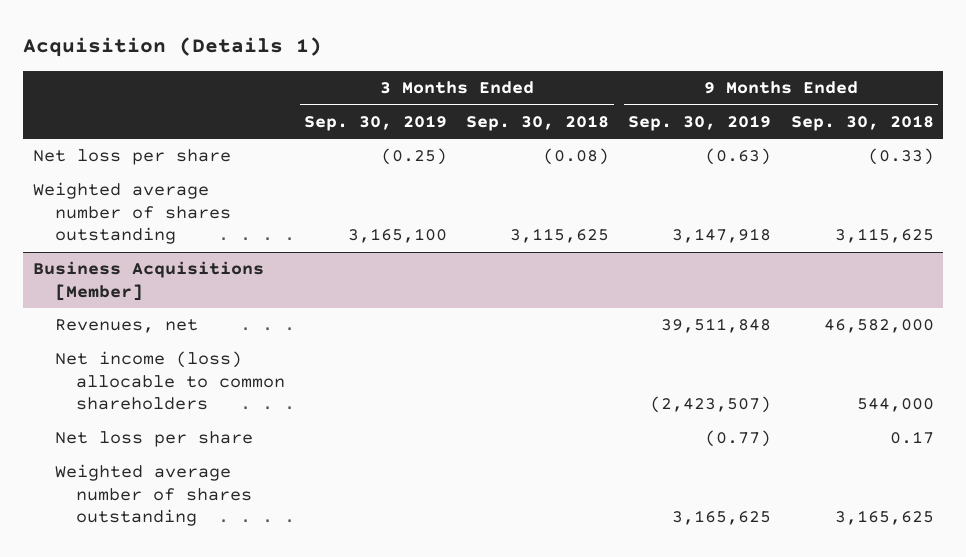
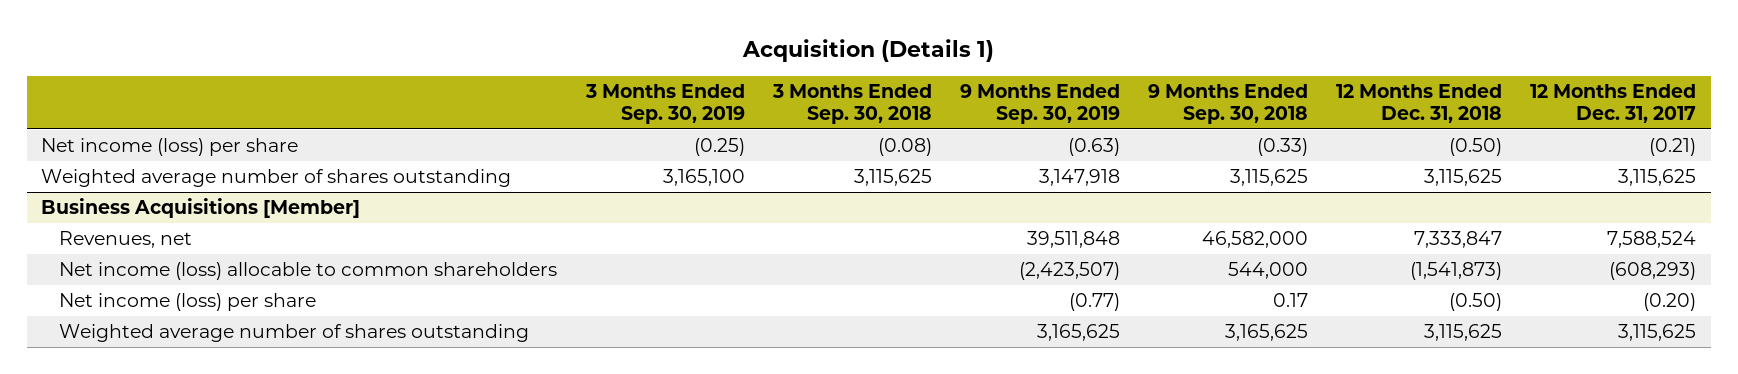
none -> [1336,83,1503,124] 12 Months Ended Dec. 31, 2018
none -> [1530,83,1697,124] 12 Months Ended Dec. 31, 2017
[32,149,231,166] Net loss per share -> [41,137,299,156] Net income (loss) per share
[54,431,253,448] Net loss per share -> [59,292,317,311] Net income (loss) per share

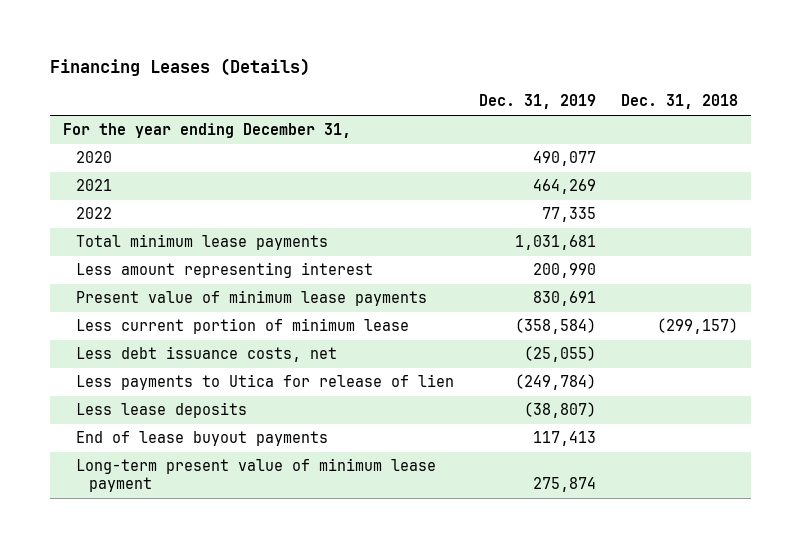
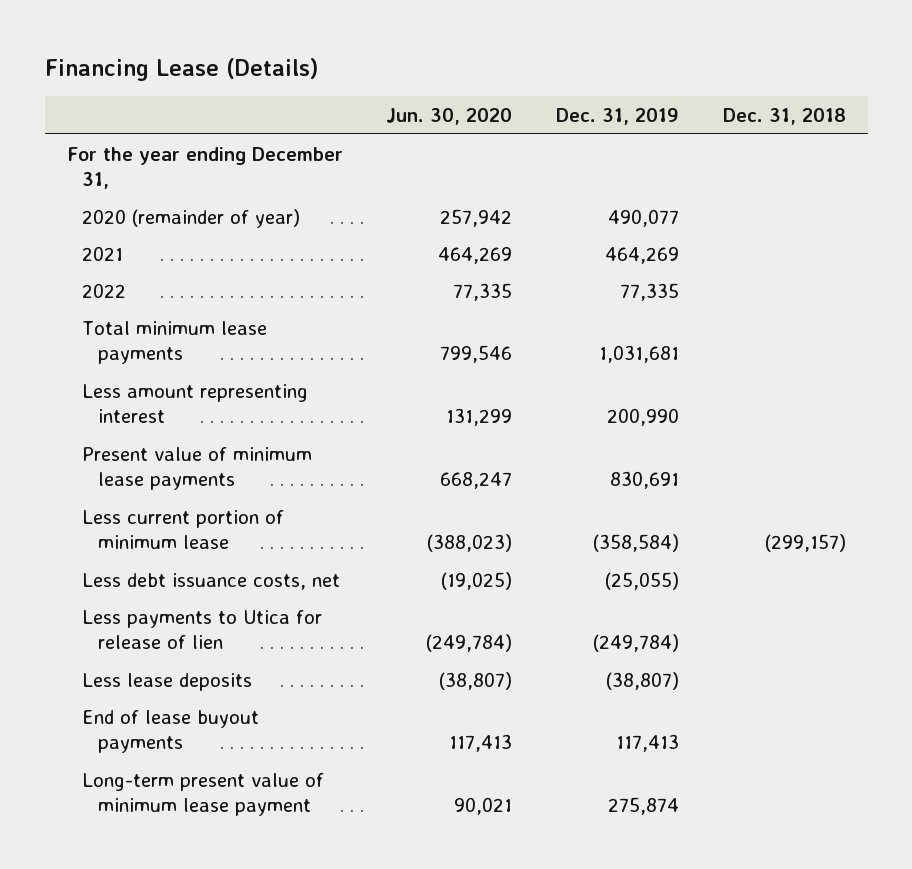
[50,57,311,76] Financing Leases (Details) -> [44,58,318,82] Financing Lease (Details)
none -> [386,107,513,125] Jun. 30, 2020
[76,151,113,164] 2020 -> [82,208,301,228] 2020 (remainder of year)

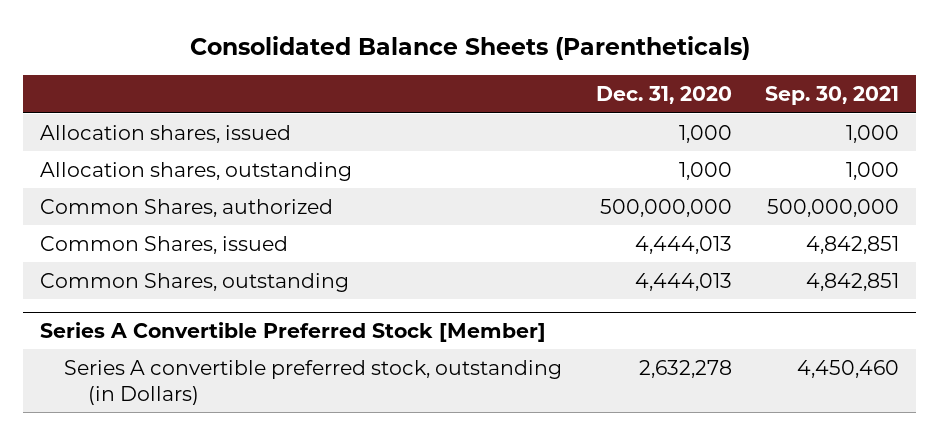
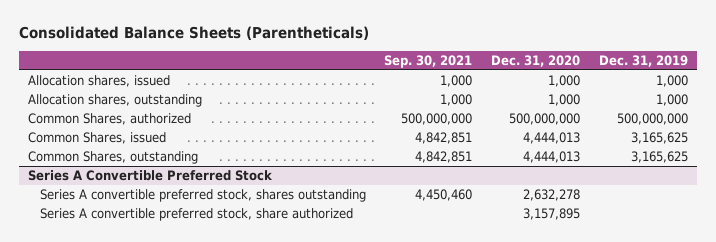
none -> [598,54,688,67] Dec. 31, 2019
[39,321,546,342] Series A Convertible Preferred Stock [Member] -> [27,169,272,181] Series A Convertible Preferred Stock
[64,359,563,405] Series A convertible preferred stock, outstanding (in Dollars) -> [39,188,366,202] Series A convertible preferred stock, shares outstanding
none -> [39,207,353,221] Series A convertible preferred stock, share authorized

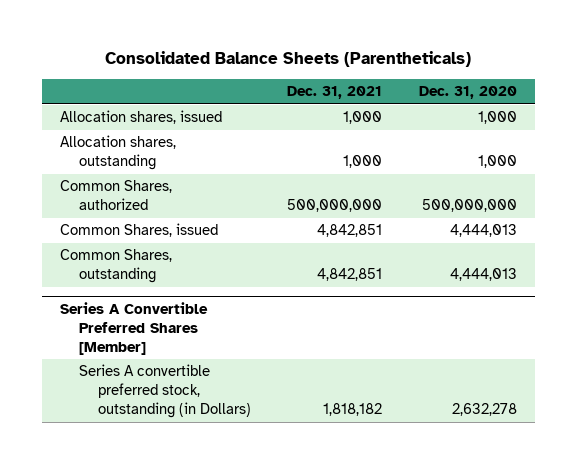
[384,54,473,68] Sep. 30, 2021 -> none
[598,54,688,67] Dec. 31, 2019 -> none
none -> [287,86,383,100] Dec. 31, 2021
[39,207,353,221] Series A convertible preferred stock, share authorized -> none
[27,169,272,181] Series A Convertible Preferred Stock -> [59,301,208,355] Series A Convertible Preferred Shares [Member]
[39,188,366,202] Series A convertible preferred stock, shares outstanding -> [78,364,252,419] Series A convertible preferred stock, outstanding (in Dollars)

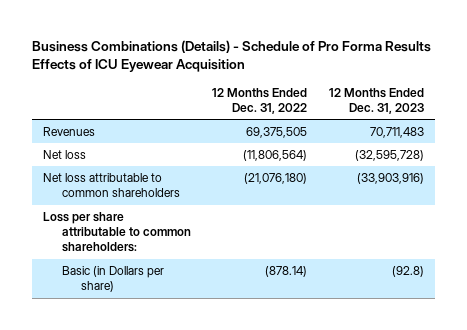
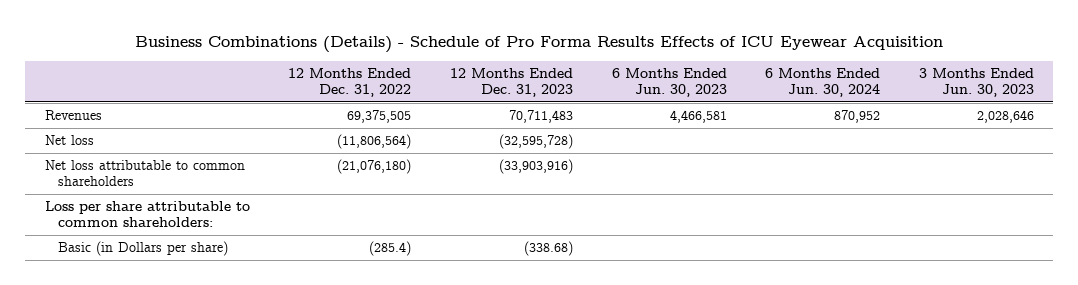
none -> [611,68,727,98] 6 Months Ended Jun. 30, 2023
none -> [765,68,881,98] 6 Months Ended Jun. 30, 2024
none -> [918,68,1034,98] 3 Months Ended Jun. 30, 2023
[265,266,308,278] (878.14) -> [369,241,412,257] (285.4)
[391,266,424,278] (92.8) -> [523,241,573,257] (338.68)

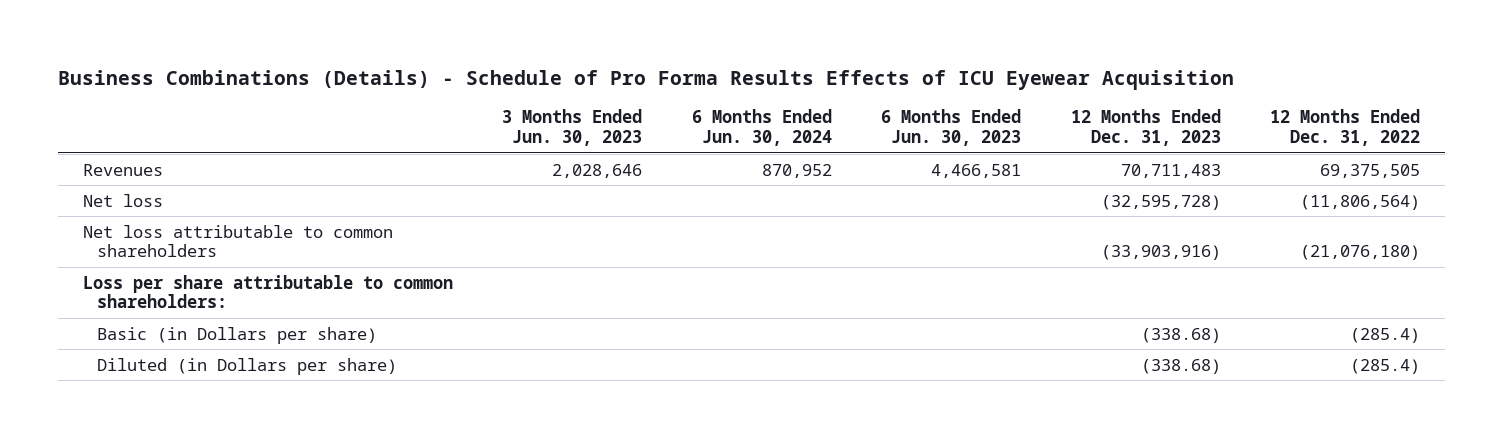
none -> [96,357,397,375] Diluted (in Dollars per share)

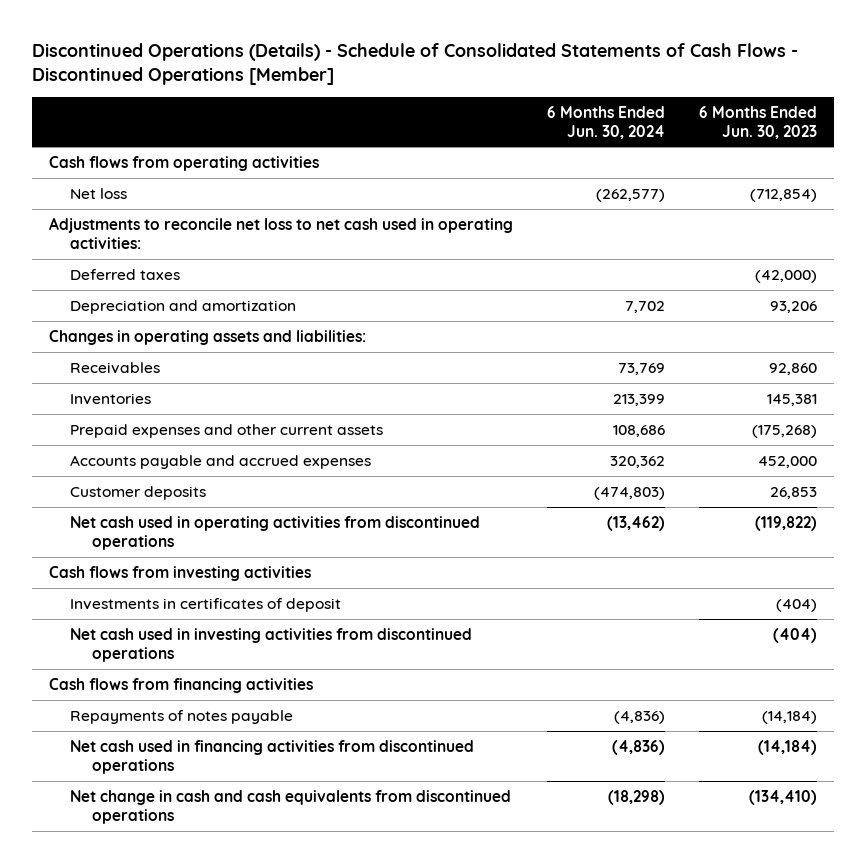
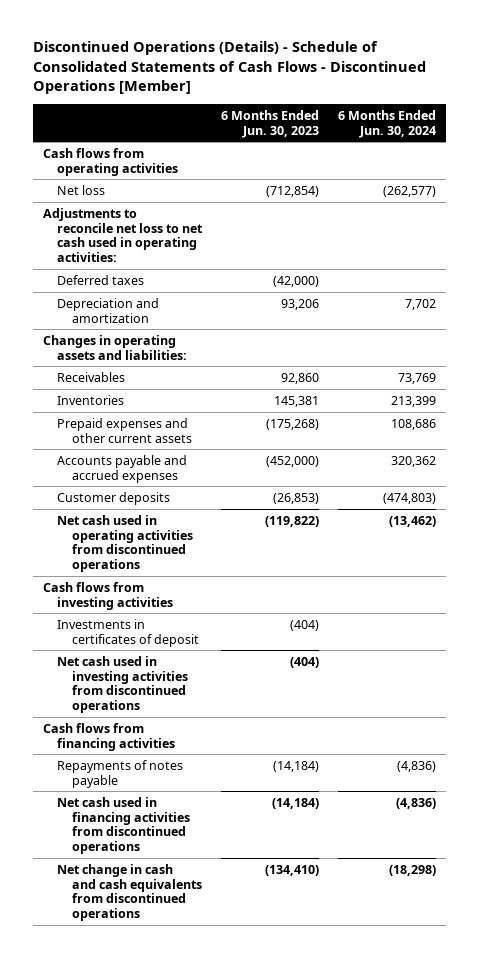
[758,455,818,468] 452,000 -> [266,455,320,467] (452,000)
[770,486,818,499] 26,853 -> [273,492,320,504] (26,853)

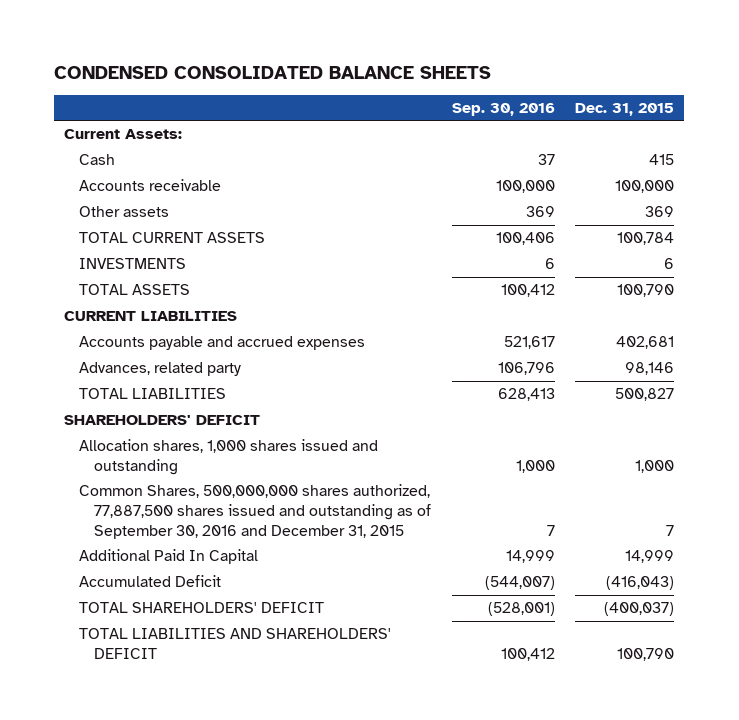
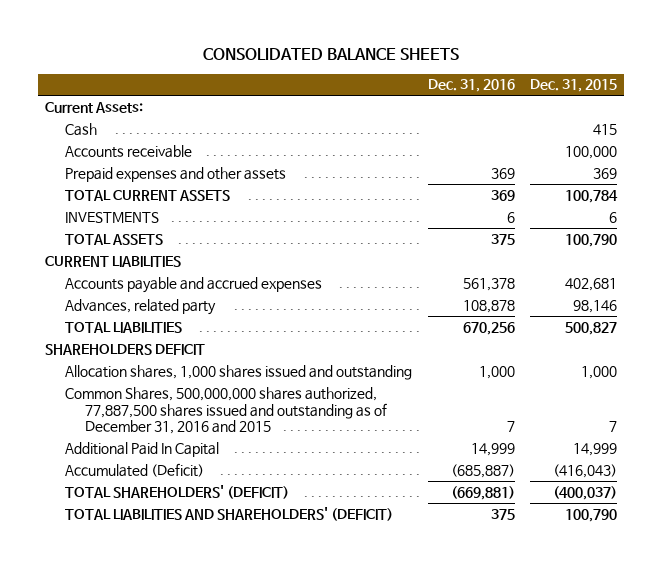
[54,65,492,79] CONDENSED CONSOLIDATED BALANCE SHEETS -> [203,47,460,60] CONSOLIDATED BALANCE SHEETS
[451,102,555,116] Sep. 30, 2016 -> none
none -> [427,79,515,93] Dec. 31, 2016
[79,206,170,218] Other assets -> [65,166,287,182] Prepaid expenses and other assets
[64,415,261,426] SHAREHOLDERS' DEFICIT -> [45,343,206,355] SHAREHOLDERS DEFICIT
[79,484,432,539] Common Shares, 500,000,000 shares authorized, 77,887,500 shares issued and outstanding as of September 30, 2016 and December 31, 2015 -> [65,386,388,435] Common Shares, 500,000,000 shares authorized, 77,887,500 shares issued and outstanding as of December 31, 2016 and 2015
[79,575,222,588] Accumulated Deficit -> [65,462,205,477] Accumulated (Deficit)
[79,602,325,614] TOTAL SHAREHOLDERS' DEFICIT -> [65,484,290,499] TOTAL SHAREHOLDERS' (DEFICIT)
[79,628,392,659] TOTAL LIABILITIES AND SHAREHOLDERS' DEFICIT -> [65,506,394,521] TOTAL LIABILITIES AND SHAREHOLDERS' (DEFICIT)

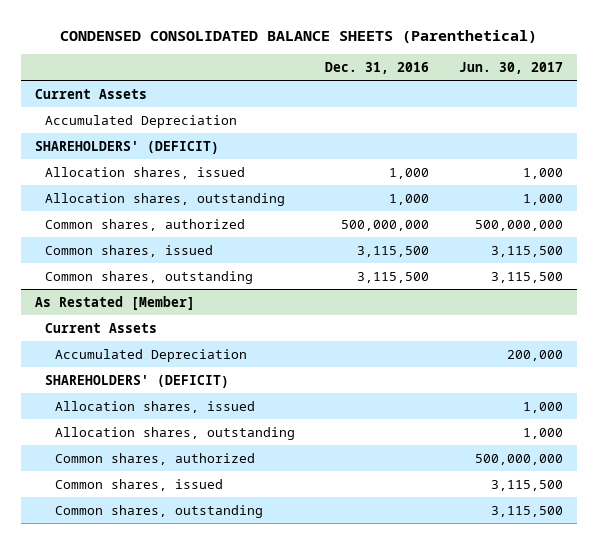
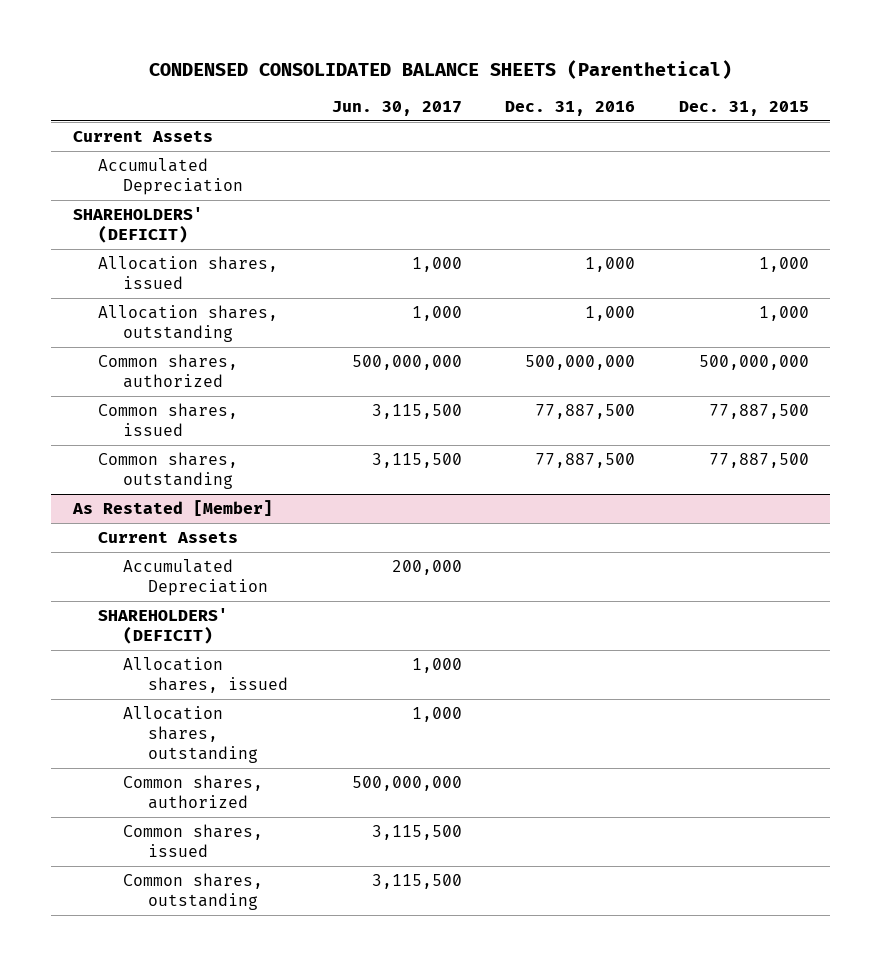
none -> [678,100,809,116] Dec. 31, 2015
[356,245,429,257] 3,115,500 -> [535,404,636,420] 77,887,500
[356,271,429,283] 3,115,500 -> [535,453,636,469] 77,887,500

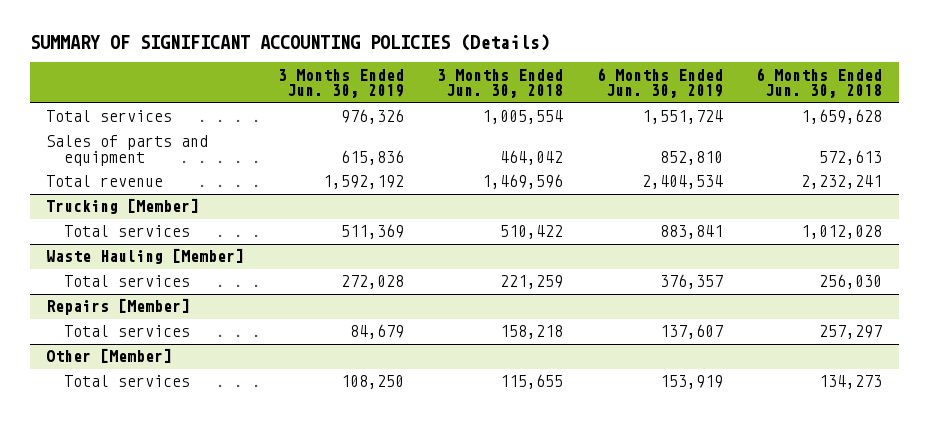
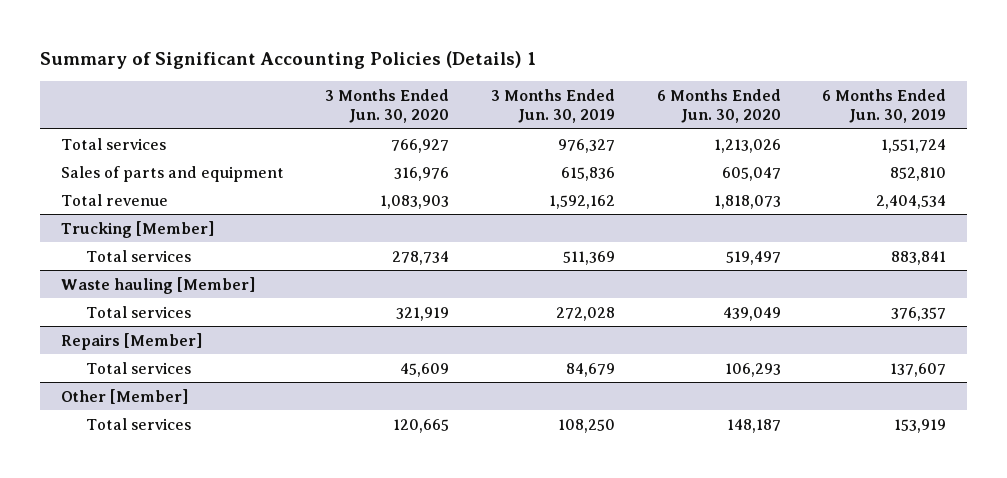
[29,34,550,52] SUMMARY OF SIGNIFICANT ACCOUNTING POLICIES (Details) -> [40,50,537,69] Summary of Significant Accounting Policies (Details) 1
[437,68,564,98] 3 Months Ended Jun. 30, 2018 -> none
[756,67,883,98] 6 Months Ended Jun. 30, 2018 -> none
none -> [325,88,450,123] 3 Months Ended Jun. 30, 2020
none -> [656,88,781,123] 6 Months Ended Jun. 30, 2020
[340,109,404,125] 976,326 -> [558,138,616,153] 976,327
[322,175,404,190] 1,592,192 -> [549,194,616,209] 1,592,162
[46,248,245,265] Waste Hauling [Member] -> [60,276,255,294] Waste hauling [Member]

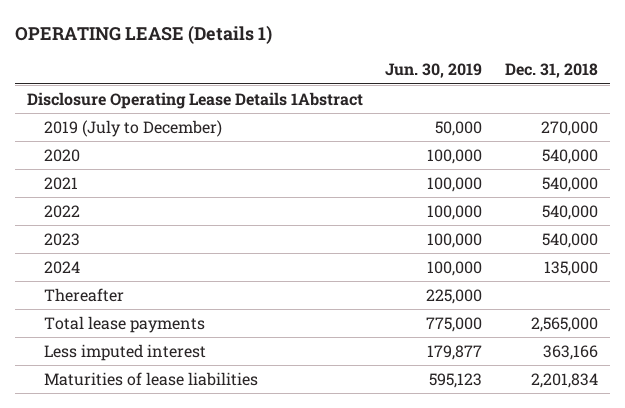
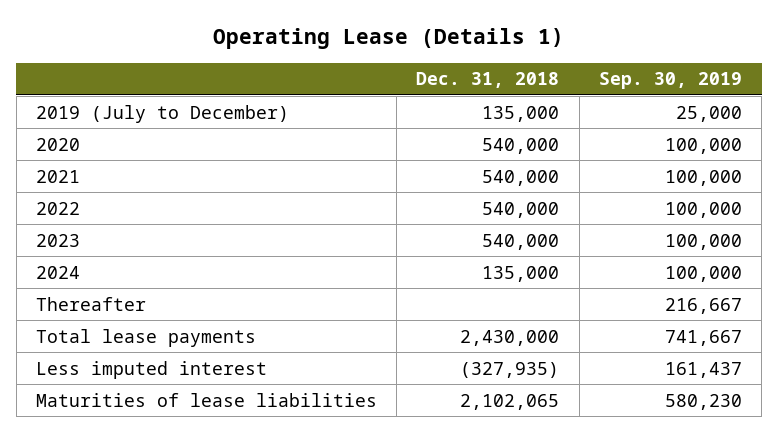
[15,24,273,44] OPERATING LEASE (Details 1) -> [212,28,564,50] Operating Lease (Details 1)
[385,63,483,79] Jun. 30, 2019 -> none
none -> [598,72,742,90] Sep. 30, 2019
[26,91,363,109] Disclosure Operating Lease Details 1Abstract -> none
[541,120,599,136] 270,000 -> [482,105,560,122] 135,000
[531,316,599,332] 2,565,000 -> [460,329,560,346] 2,430,000
[543,344,599,360] 363,166 -> [460,361,560,378] (327,935)
[531,372,599,388] 2,201,834 -> [460,393,560,410] 2,102,065

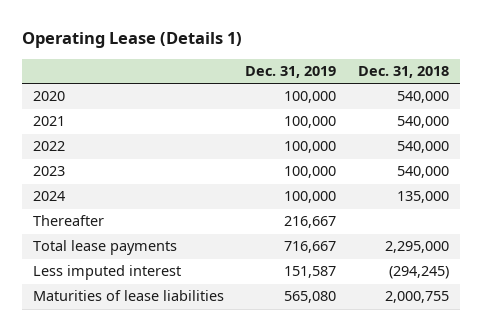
[598,72,742,90] Sep. 30, 2019 -> none
none -> [245,66,337,79] Dec. 31, 2019
[36,104,290,123] 2019 (July to December) -> none
[460,329,560,346] 2,430,000 -> [384,241,449,254] 2,295,000
[460,361,560,378] (327,935) -> [388,266,449,280] (294,245)
[460,393,560,410] 2,102,065 -> [384,291,449,304] 2,000,755

